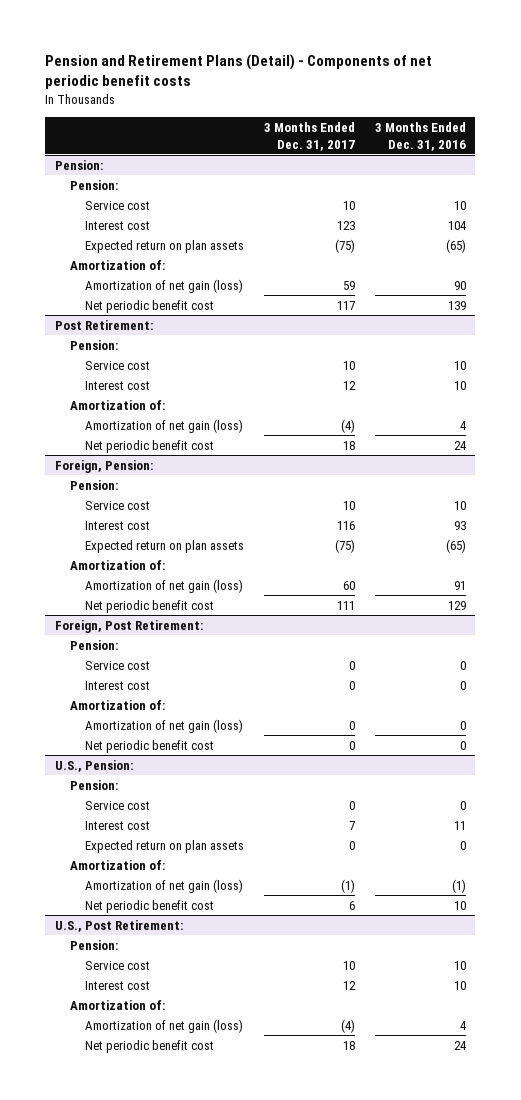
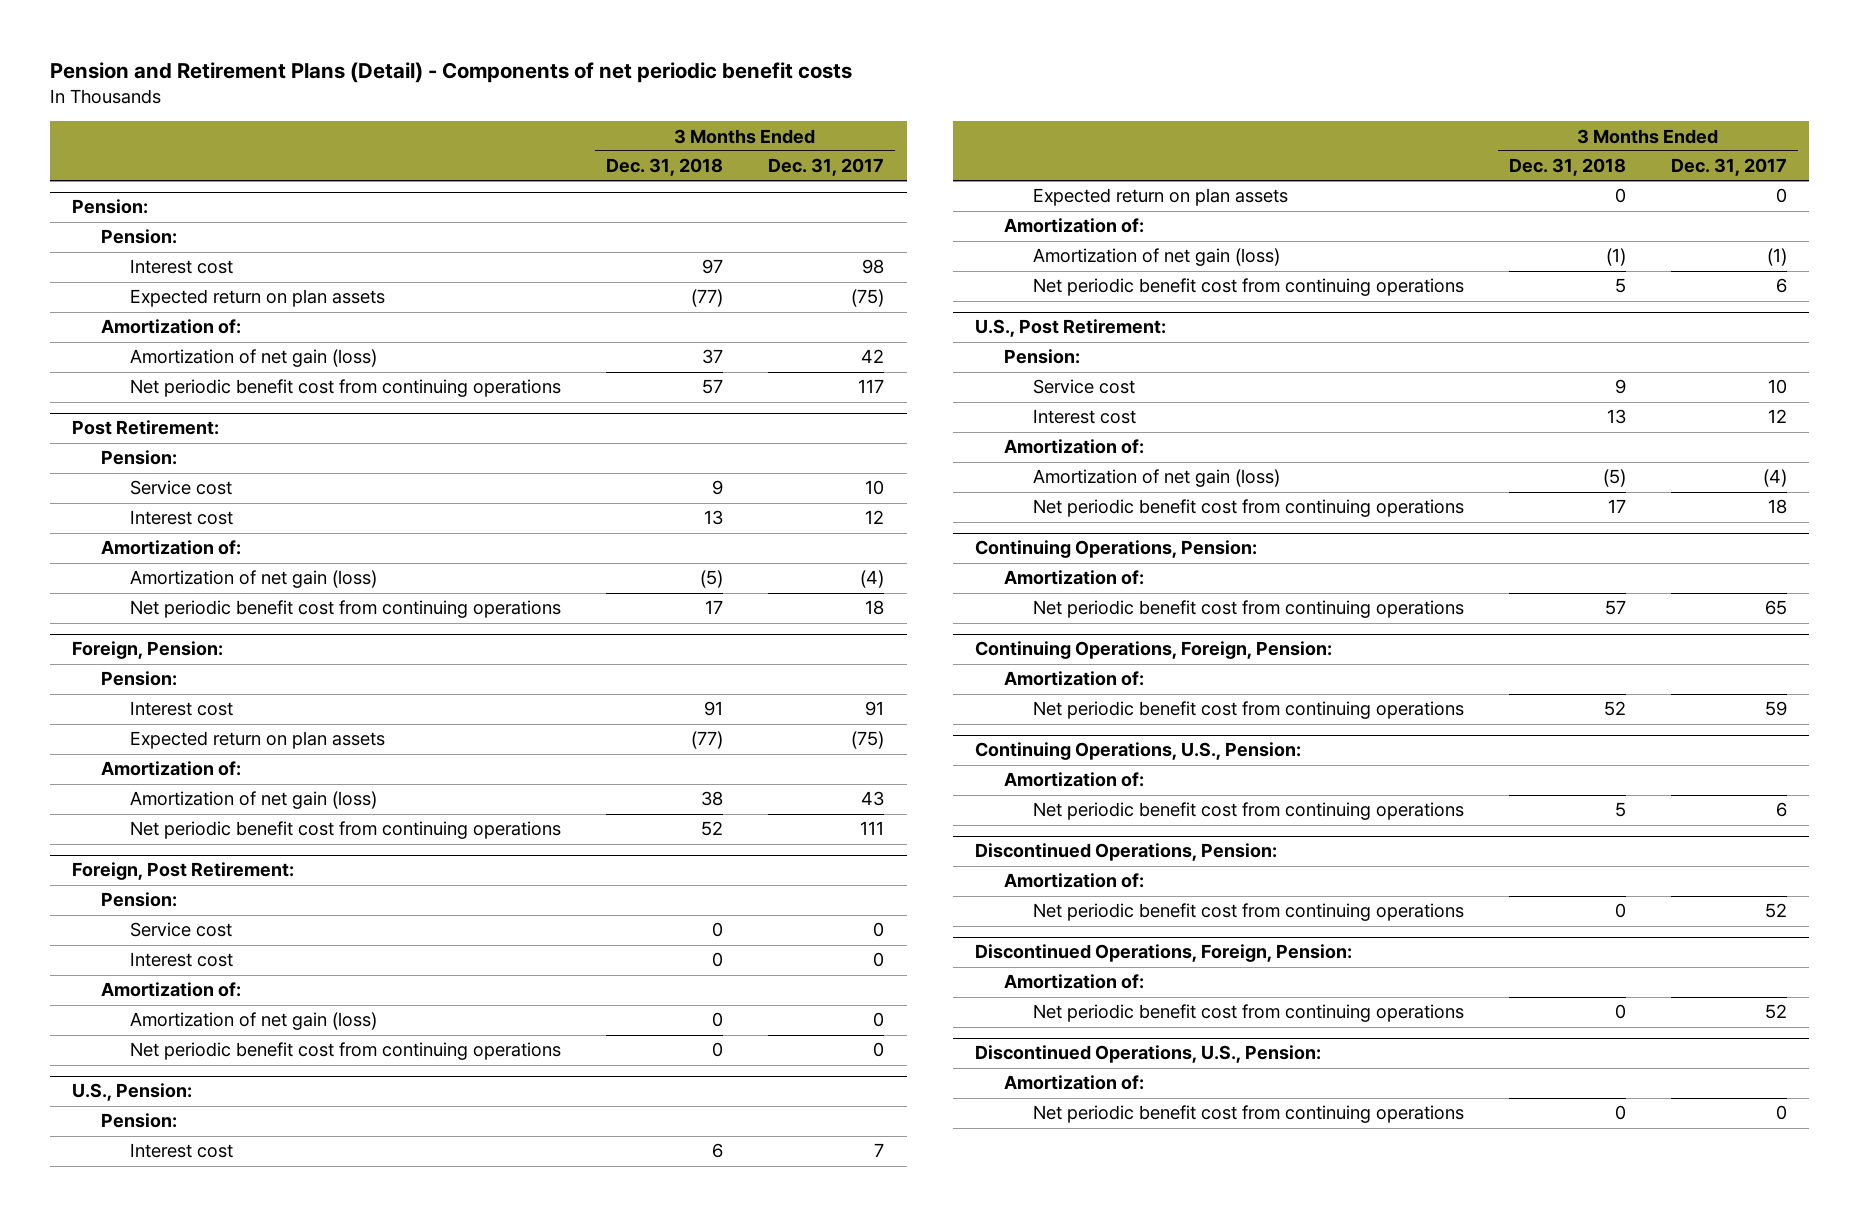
[374,121,466,151] 3 Months Ended Dec. 31, 2016 -> none
none -> [606,158,724,177] Dec. 31, 2018
[84,200,150,210] Service cost -> none
[336,220,355,230] 123 -> [862,259,885,275] 98
[342,280,355,290] 59 -> [861,349,885,364] 42
[84,299,214,313] Net periodic benefit cost -> [130,379,562,398] Net periodic benefit cost from continuing operations
[84,439,214,453] Net periodic benefit cost -> [130,600,562,619] Net periodic benefit cost from continuing operations
[84,500,150,510] Service cost -> none
[336,520,355,530] 116 -> [865,701,885,717] 91
[342,580,355,590] 60 -> [861,791,885,807] 43
[84,599,214,613] Net periodic benefit cost -> [130,821,562,840] Net periodic benefit cost from continuing operations
[84,739,214,753] Net periodic benefit cost -> [130,1042,562,1061] Net periodic benefit cost from continuing operations
[84,800,150,810] Service cost -> none
[84,899,214,913] Net periodic benefit cost -> [1033,278,1465,297] Net periodic benefit cost from continuing operations
[84,1039,214,1053] Net periodic benefit cost -> [1033,499,1465,518] Net periodic benefit cost from continuing operations
none -> [974,540,1257,559] Continuing Operations, Pension:
none -> [1004,570,1145,586] Amortization of:
none -> [1033,600,1465,619] Net periodic benefit cost from continuing operations
none -> [974,641,1332,660] Continuing Operations, Foreign, Pension:
none -> [1004,671,1145,687] Amortization of:
none -> [1033,701,1465,720] Net periodic benefit cost from continuing operations
none -> [974,742,1301,761] Continuing Operations, U.S., Pension:
none -> [1004,772,1145,788] Amortization of:
none -> [1033,802,1465,821] Net periodic benefit cost from continuing operations
none -> [974,843,1277,862] Discontinued Operations, Pension:
none -> [1004,873,1145,889] Amortization of:
none -> [1033,903,1465,922] Net periodic benefit cost from continuing operations
none -> [974,944,1352,963] Discontinued Operations, Foreign, Pension:
none -> [1004,974,1145,990] Amortization of:
none -> [1033,1004,1465,1023] Net periodic benefit cost from continuing operations
none -> [974,1045,1321,1064] Discontinued Operations, U.S., Pension:
none -> [1004,1075,1145,1091] Amortization of:
none -> [1033,1105,1465,1124] Net periodic benefit cost from continuing operations

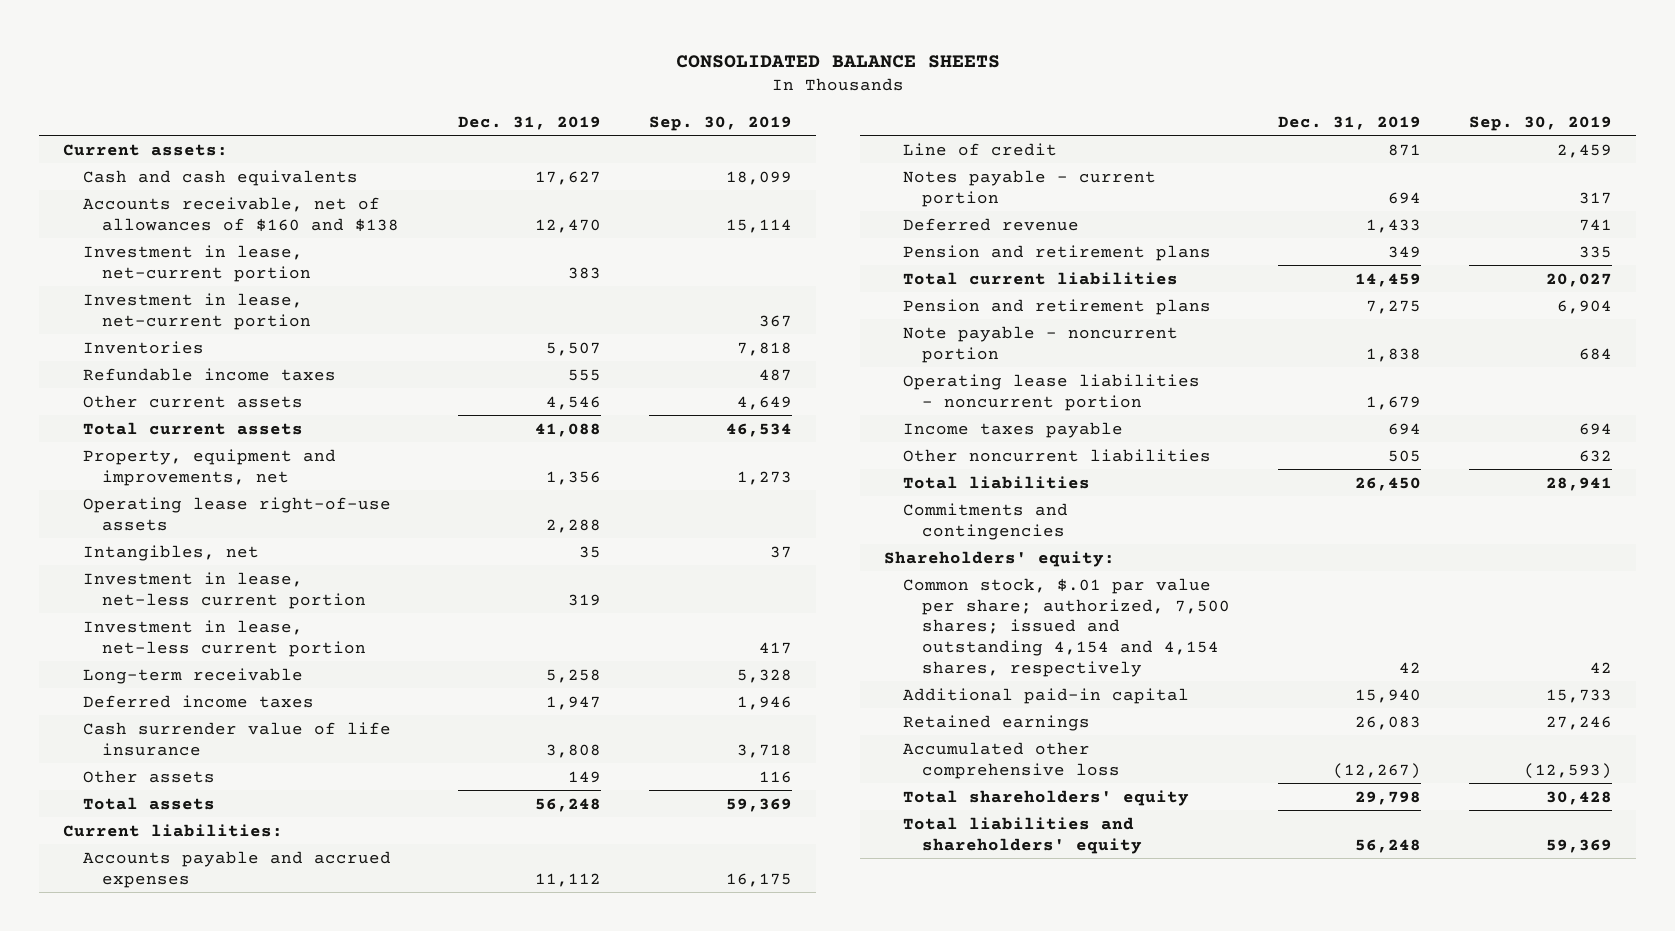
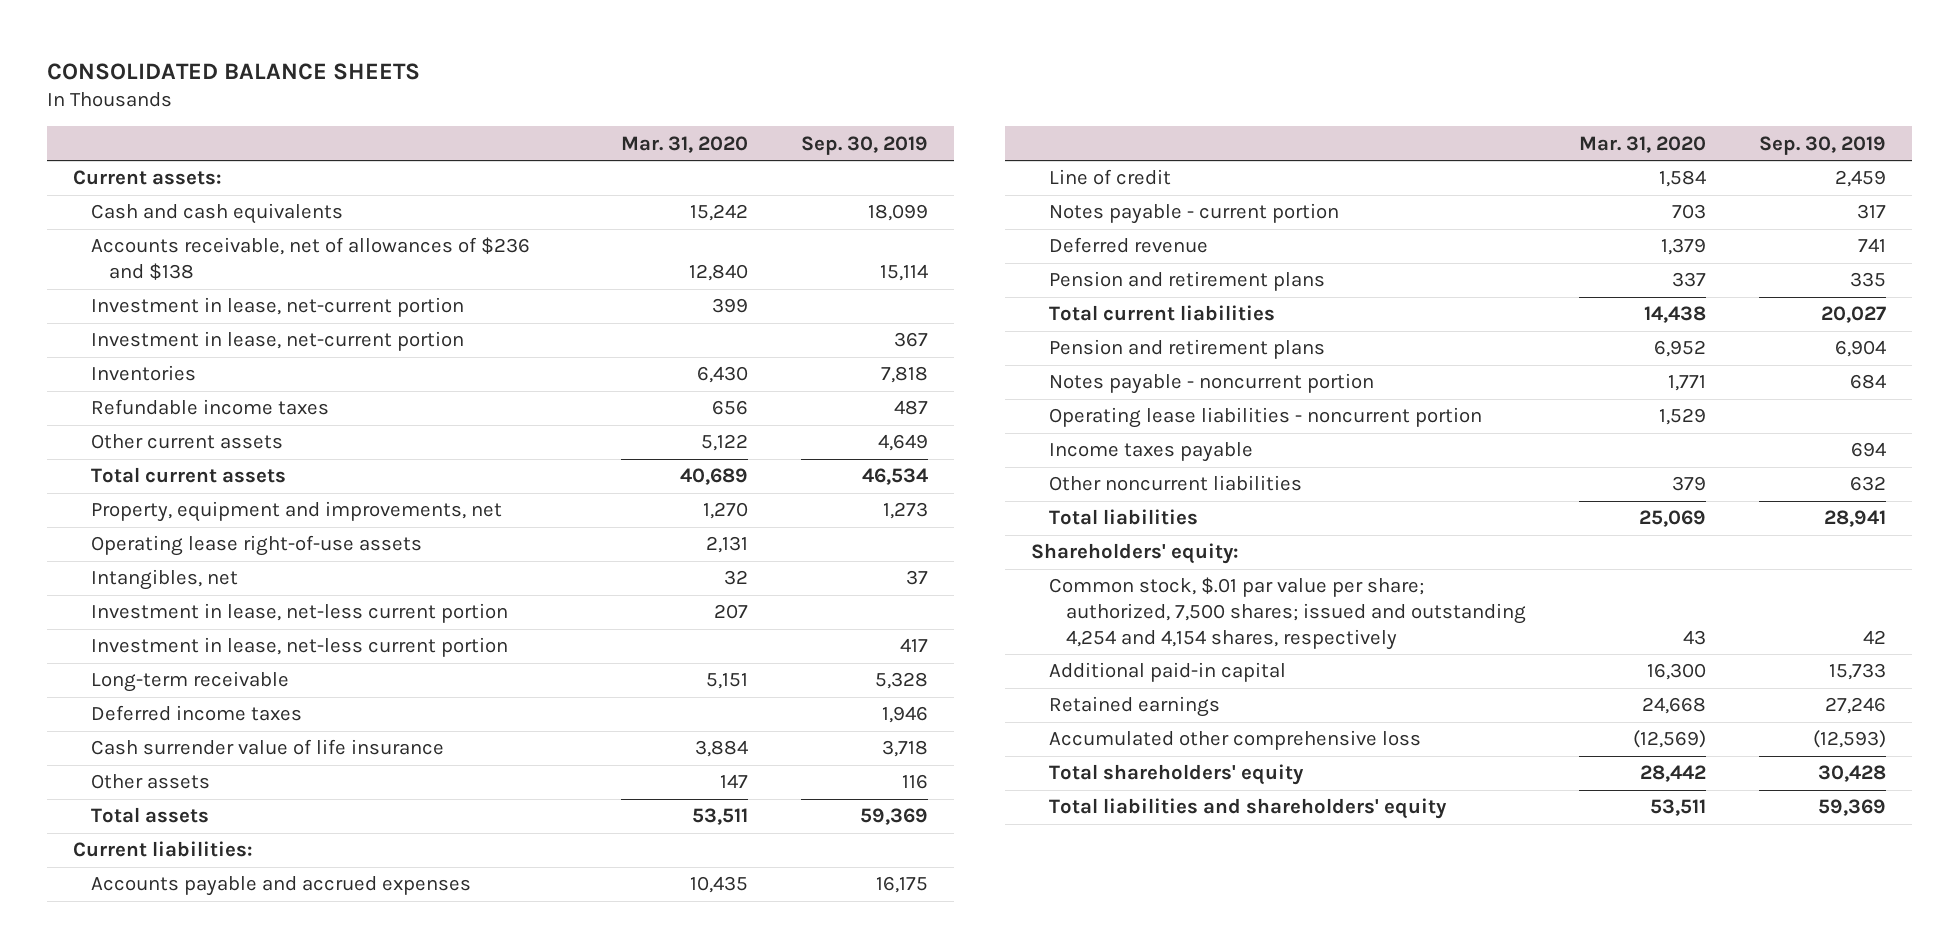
[457,115,601,130] Dec. 31, 2019 -> none
none -> [621,135,749,153] Mar. 31, 2020
[82,196,399,232] Accounts receivable, net of allowances of $160 and $138 -> [90,237,530,281] Accounts receivable, net of allowances of $236 and $138
[902,325,1178,363] Note payable - noncurrent portion -> [1048,373,1374,395] Notes payable - noncurrent portion
[902,502,1068,540] Commitments and contingencies -> none
[902,577,1230,677] Common stock, $.01 par value per share; authorized, 7,500 shares; issued and outstanding 4,154 and 4,154 shares, respectively -> [1048,577,1527,650] Common stock, $.01 par value per share; authorized, 7,500 shares; issued and outstanding 4,254 and 4,154 shares, respectively

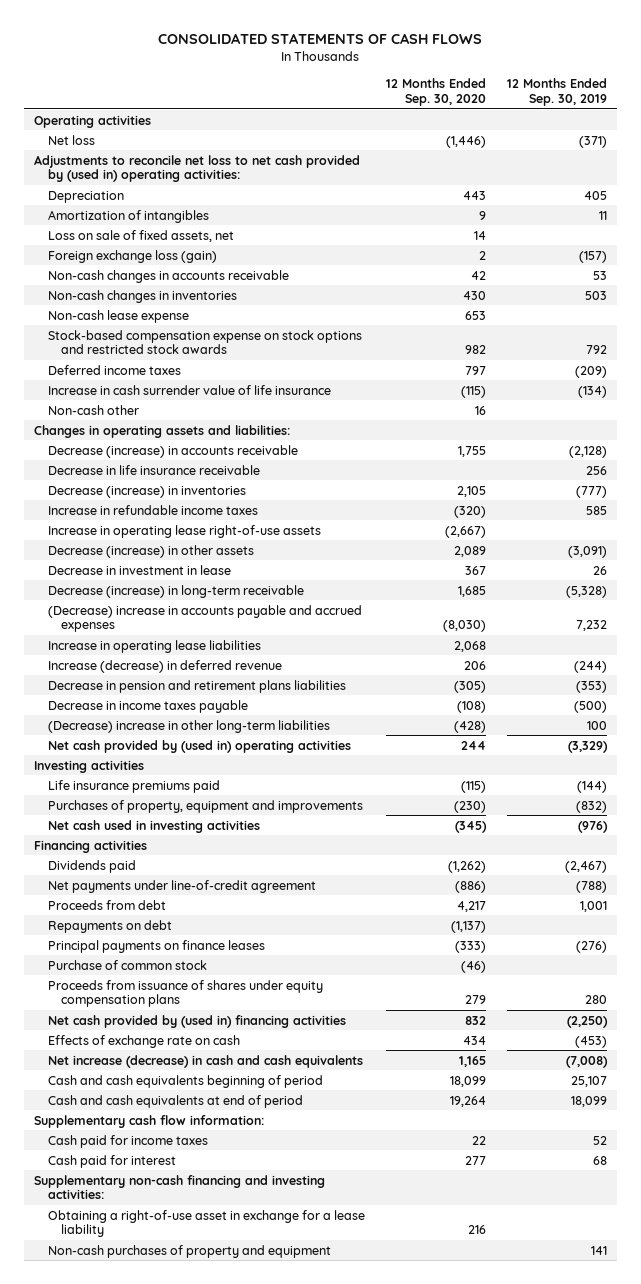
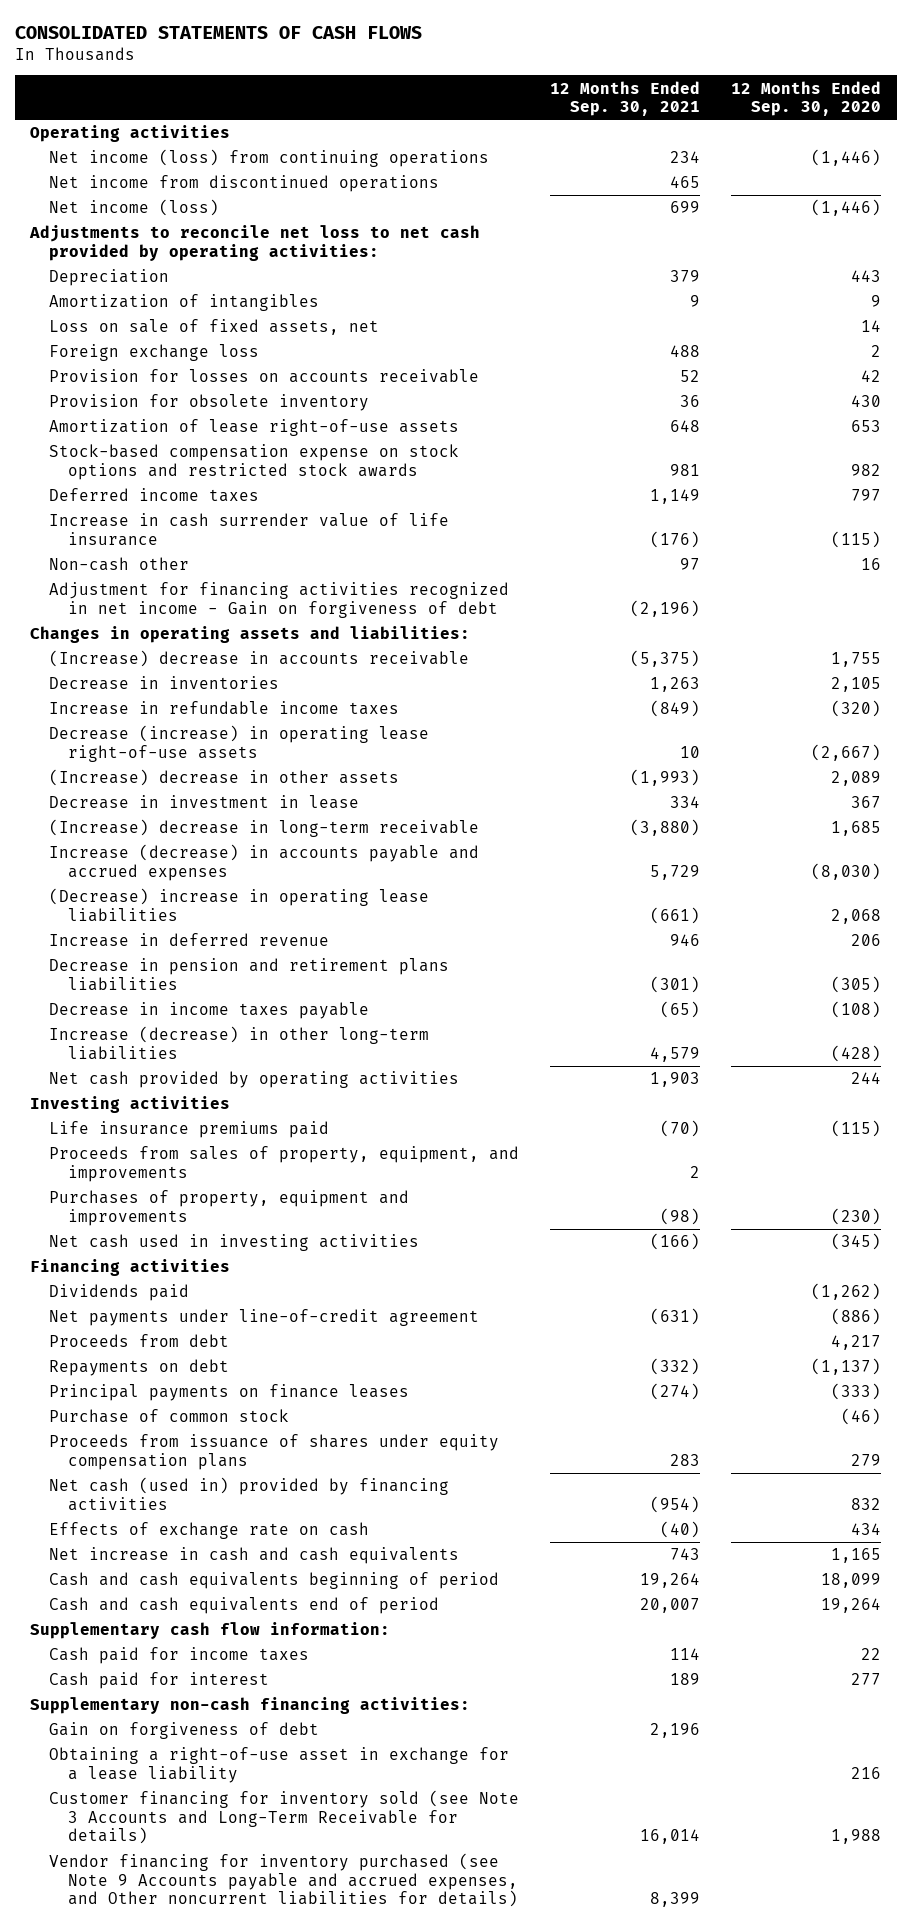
[506,78,607,106] 12 Months Ended Sep. 30, 2019 -> none
none -> [550,80,701,117] 12 Months Ended Sep. 30, 2021
none -> [49,149,490,168] Net income (loss) from continuing operations
none -> [49,175,440,193] Net income from discontinued operations
[47,134,95,145] Net loss -> [49,199,220,217] Net income (loss)
[34,154,361,183] Adjustments to reconcile net loss to net cash provided by (used in) operating activities: -> [29,225,481,261] Adjustments to reconcile net loss to net cash provided by operating activities:
[47,269,289,283] Non-cash changes in accounts receivable -> none
[47,249,217,263] Foreign exchange loss (gain) -> [49,344,260,362] Foreign exchange loss
none -> [49,369,480,384] Provision for losses on accounts receivable
[47,289,237,303] Non-cash changes in inventories -> [49,394,370,412] Provision for obsolete inventory
[47,309,189,323] Non-cash lease expense -> [49,419,460,437] Amortization of lease right-of-use assets
none -> [49,582,510,618] Adjustment for financing activities recognized in net income - Gain on forgiveness of debt
[47,464,260,475] Decrease in life insurance receivable -> none
[47,444,298,458] Decrease (increase) in accounts receivable -> [49,650,470,668] (Increase) decrease in accounts receivable
[47,485,246,498] Decrease (increase) in inventories -> [49,676,280,691] Decrease in inventories
[47,524,321,538] Increase in operating lease right-of-use assets -> [49,725,430,762] Decrease (increase) in operating lease right-of-use assets
[47,544,254,558] Decrease (increase) in other assets -> [49,769,400,787] (Increase) decrease in other assets
[47,584,304,598] Decrease (increase) in long-term receivable -> [49,819,480,838] (Increase) decrease in long-term receivable
[47,604,362,633] (Decrease) increase in accounts payable and accrued expenses -> [49,844,480,881] Increase (decrease) in accounts payable and accrued expenses
[47,639,261,653] Increase in operating lease liabilities -> [49,888,430,922] (Decrease) increase in operating lease liabilities
[47,659,282,673] Increase (decrease) in deferred revenue -> [49,933,330,948] Increase in deferred revenue
[47,719,330,733] (Decrease) increase in other long-term liabilities -> [49,1026,430,1060] Increase (decrease) in other long-term liabilities
[47,739,351,753] Net cash provided by (used in) operating activities -> [49,1071,460,1089] Net cash provided by operating activities
none -> [49,1146,520,1182] Proceeds from sales of property, equipment, and improvements
[47,1014,346,1028] Net cash provided by (used in) financing activities -> [49,1477,450,1511] Net cash (used in) provided by financing activities
[47,1054,363,1068] Net increase (decrease) in cash and cash equivalents -> [49,1547,460,1565] Net increase in cash and cash equivalents
[47,1094,303,1108] Cash and cash equivalents at end of period -> [49,1597,440,1615] Cash and cash equivalents end of period
[34,1174,326,1200] Supplementary non-cash financing and investing activities: -> [30,1697,471,1715] Supplementary non-cash financing activities:
none -> [49,1722,320,1740] Gain on forgiveness of debt
[47,1244,331,1258] Non-cash purchases of property and equipment -> none
none -> [49,1790,520,1845] Customer financing for inventory sold (see Note 3 Accounts and Long-Term Receivable for details)
none -> [49,1853,519,1908] Vendor financing for inventory purchased (see Note 9 Accounts payable and accrued expenses, and Other noncurrent liabilities for details)

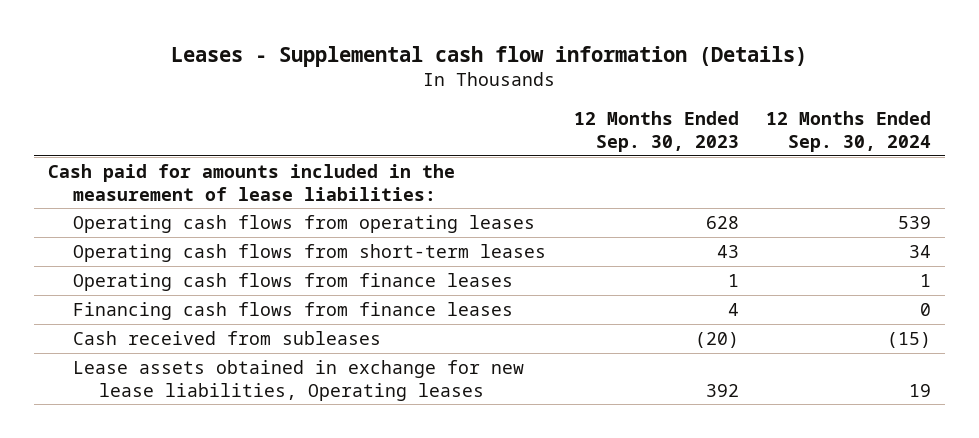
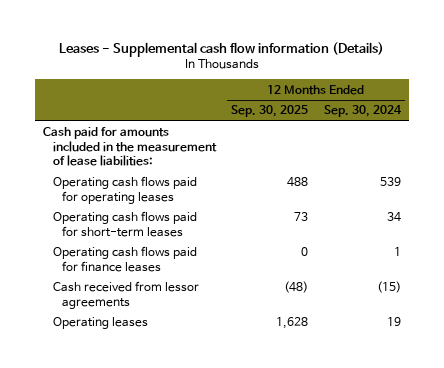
[573,110,739,152] 12 Months Ended Sep. 30, 2023 -> none
none -> [231,105,309,118] Sep. 30, 2025
[73,301,514,320] Financing cash flows from finance leases -> none
[73,214,536,233] Operating cash flows from operating leases -> [52,176,197,204] Operating cash flows paid for operating leases
[73,243,547,262] Operating cash flows from short-term leases -> [52,211,197,237] Operating cash flows paid for short-term leases
[73,272,514,291] Operating cash flows from finance leases -> [52,246,197,272] Operating cash flows paid for finance leases
[73,330,382,345] Cash received from subleases -> [52,281,199,309] Cash received from lessor agreements
[73,359,525,401] Lease assets obtained in exchange for new lease liabilities, Operating leases -> [52,317,148,330] Operating leases

